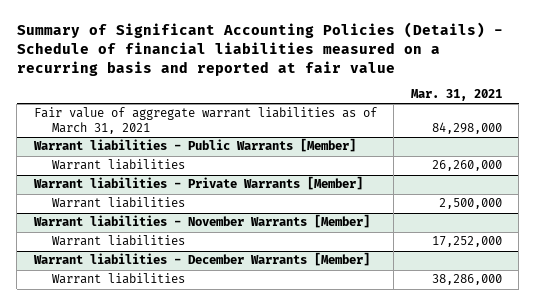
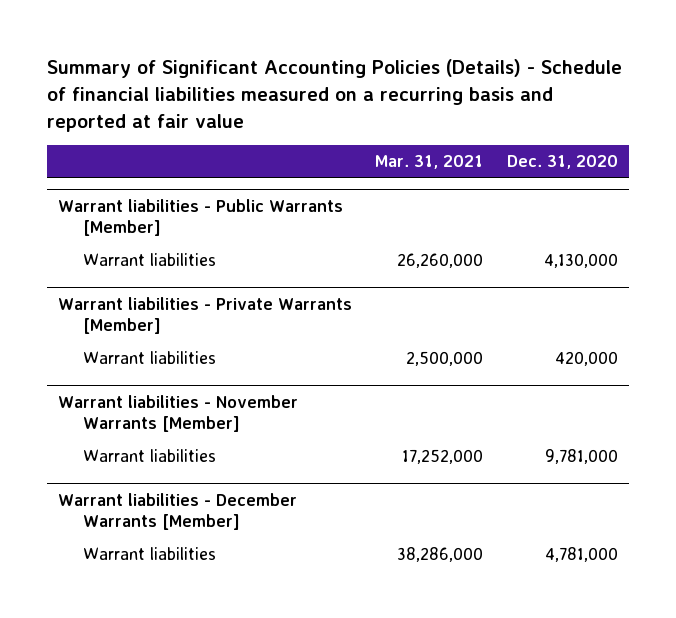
none -> [506,155,618,170] Dec. 31, 2020
[33,107,377,135] Fair value of aggregate warrant liabilities as of March 31, 2021 -> none

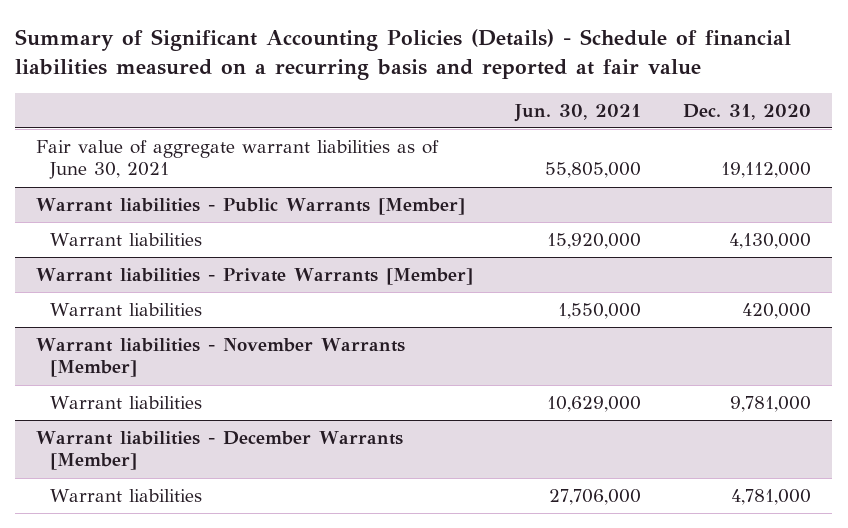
[375,155,484,170] Mar. 31, 2021 -> none
none -> [514,103,642,122] Jun. 30, 2021
none -> [36,140,440,180] Fair value of aggregate warrant liabilities as of June 30, 2021

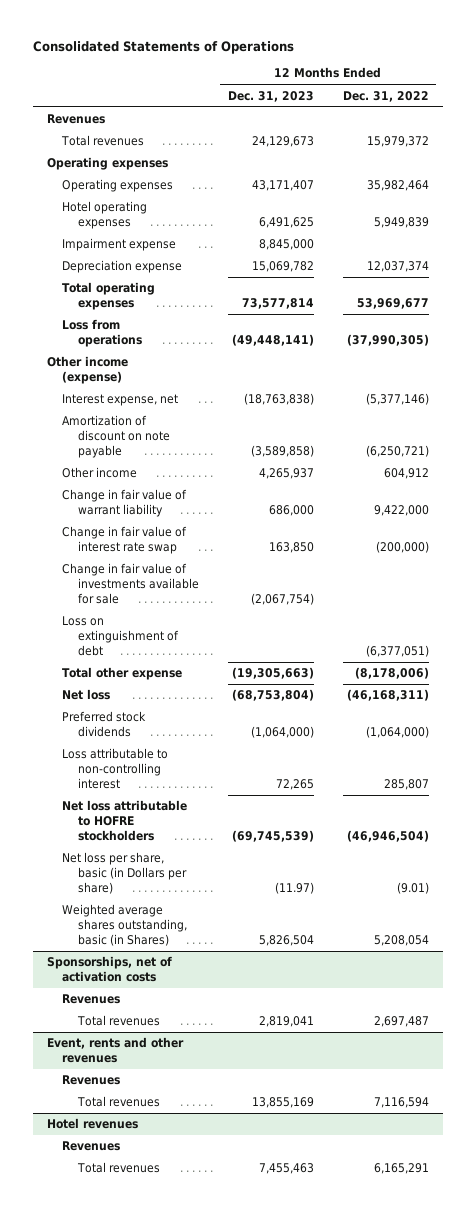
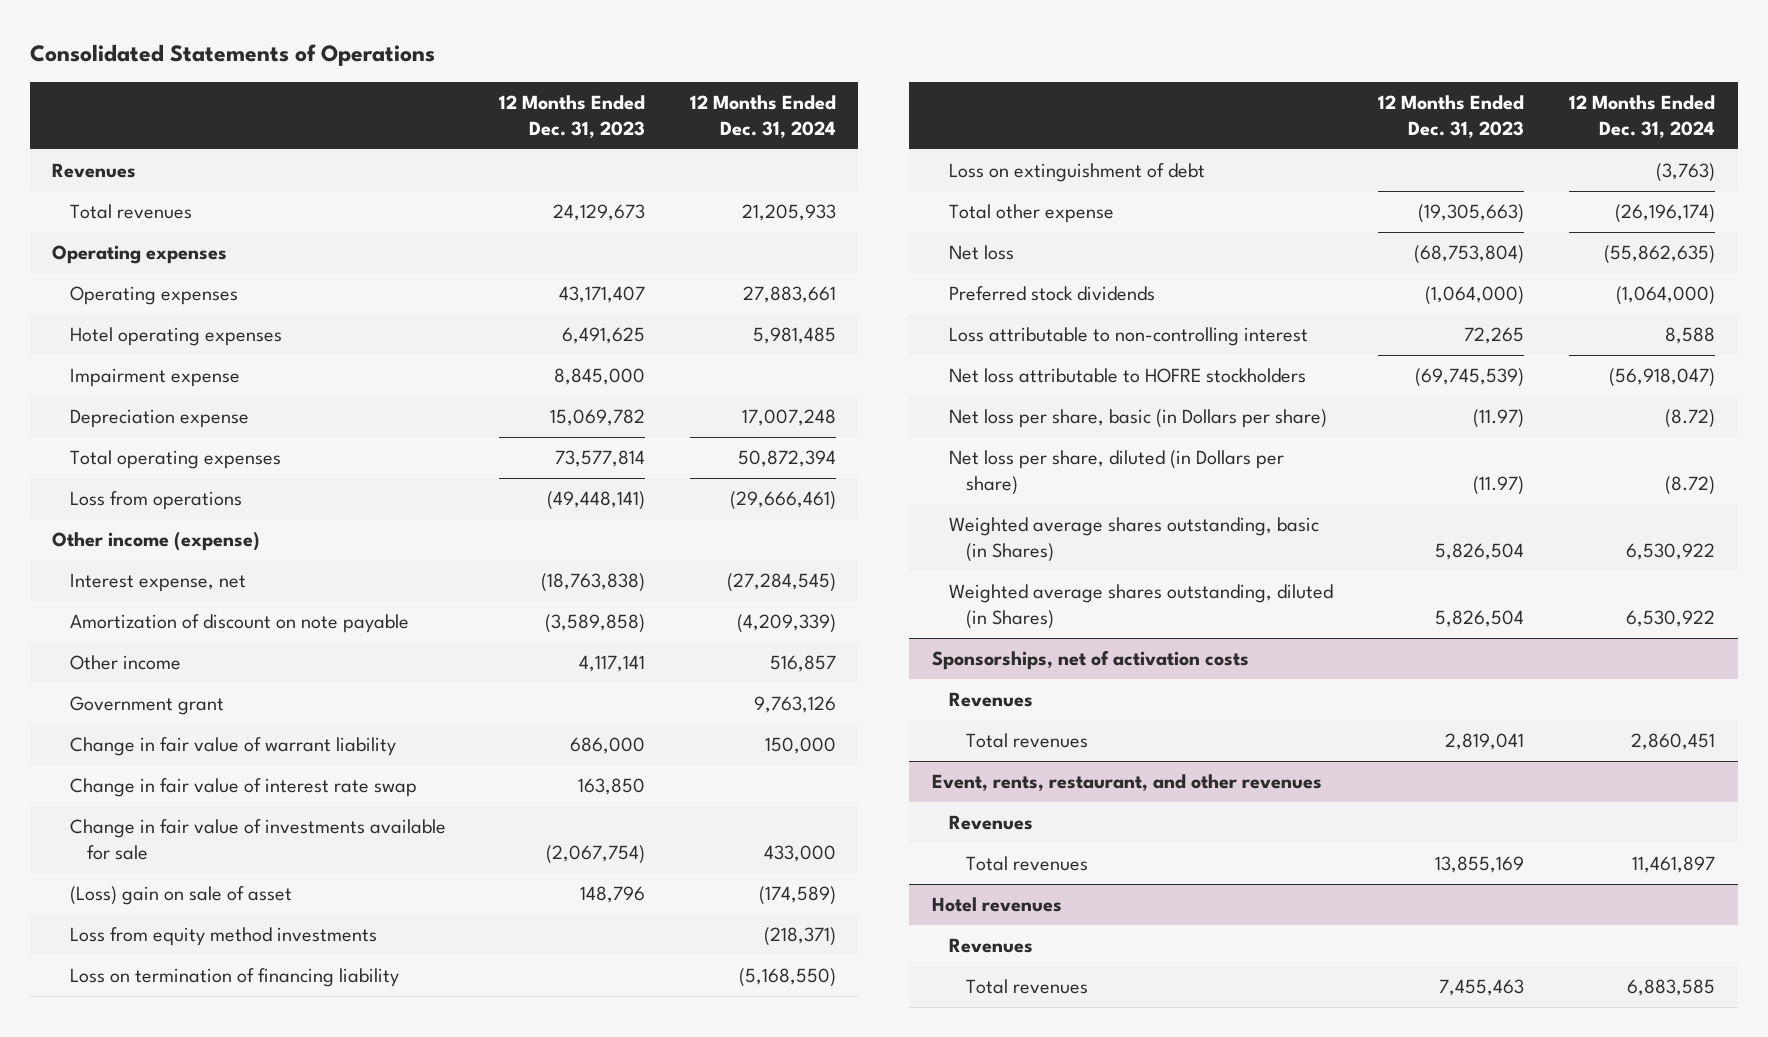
[342,90,429,102] Dec. 31, 2022 -> none
none -> [689,94,836,138] 12 Months Ended Dec. 31, 2024
[258,468,314,480] 4,265,937 -> [578,655,645,673] 4,117,141
none -> [69,696,224,716] Government grant
none -> [69,886,292,906] (Loss) gain on sale of asset
none -> [69,927,377,947] Loss from equity method investments
none -> [69,968,399,988] Loss on termination of financing liability
none -> [948,450,1284,496] Net loss per share, diluted (in Dollars per share)
none -> [948,584,1333,630] Weighted average shares outstanding, diluted (in Shares)
[47,1037,185,1064] Event, rents and other revenues -> [931,774,1322,792] Event, rents, restaurant, and other revenues

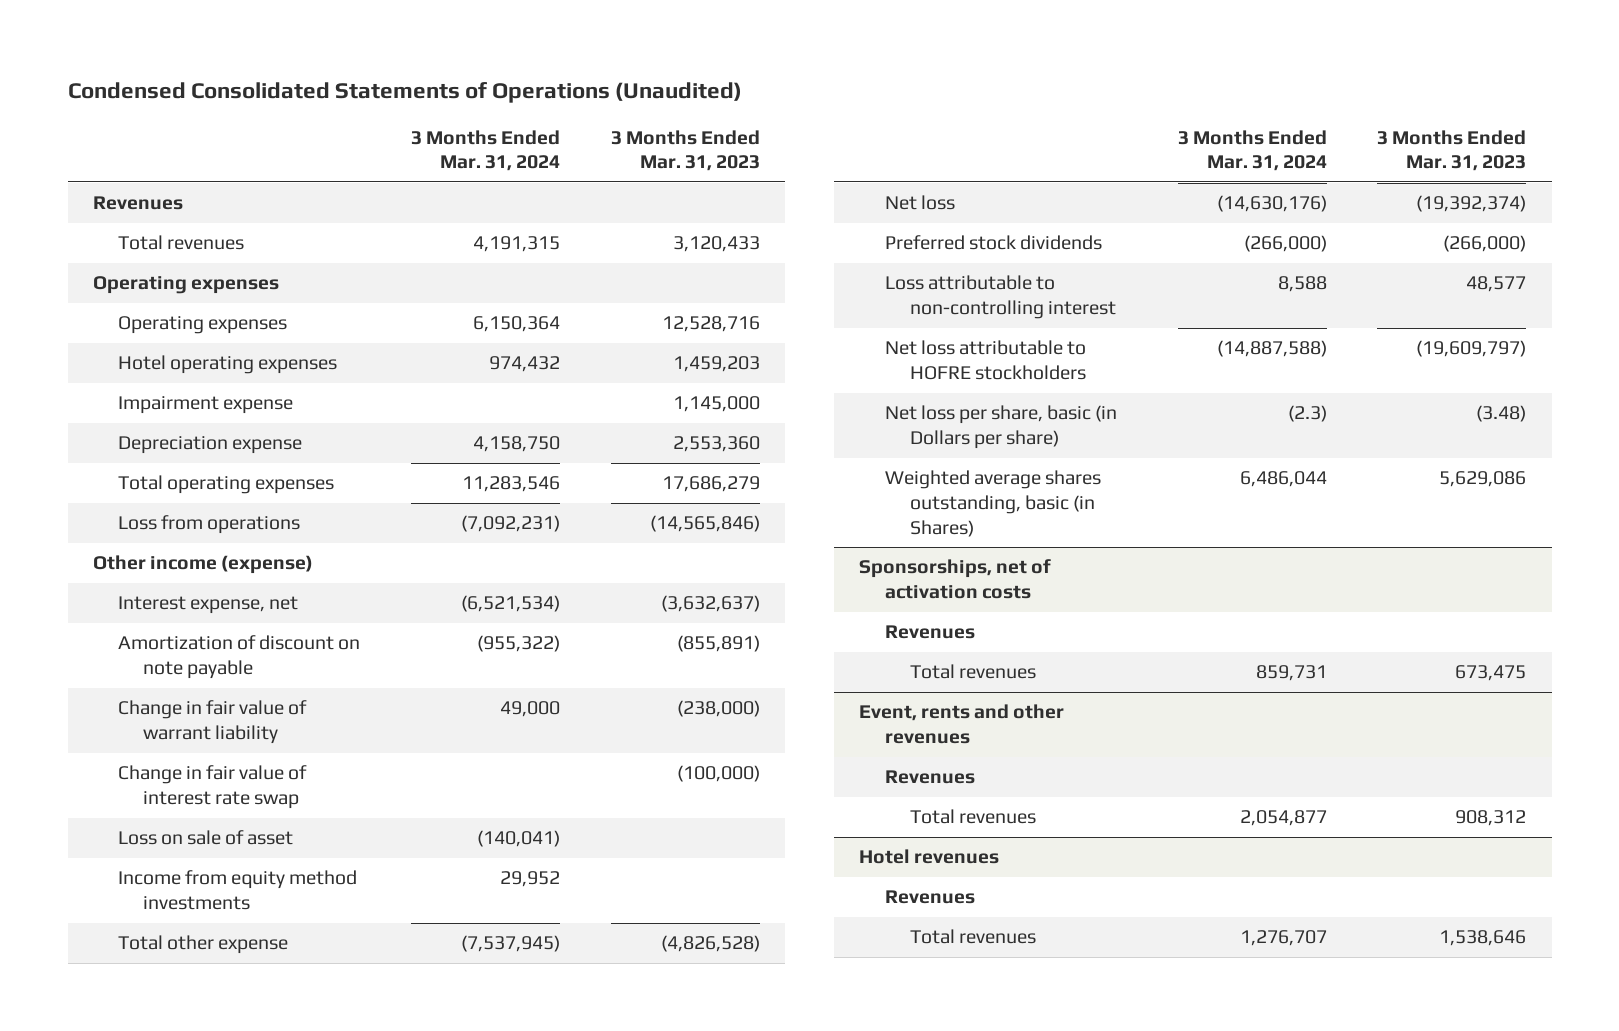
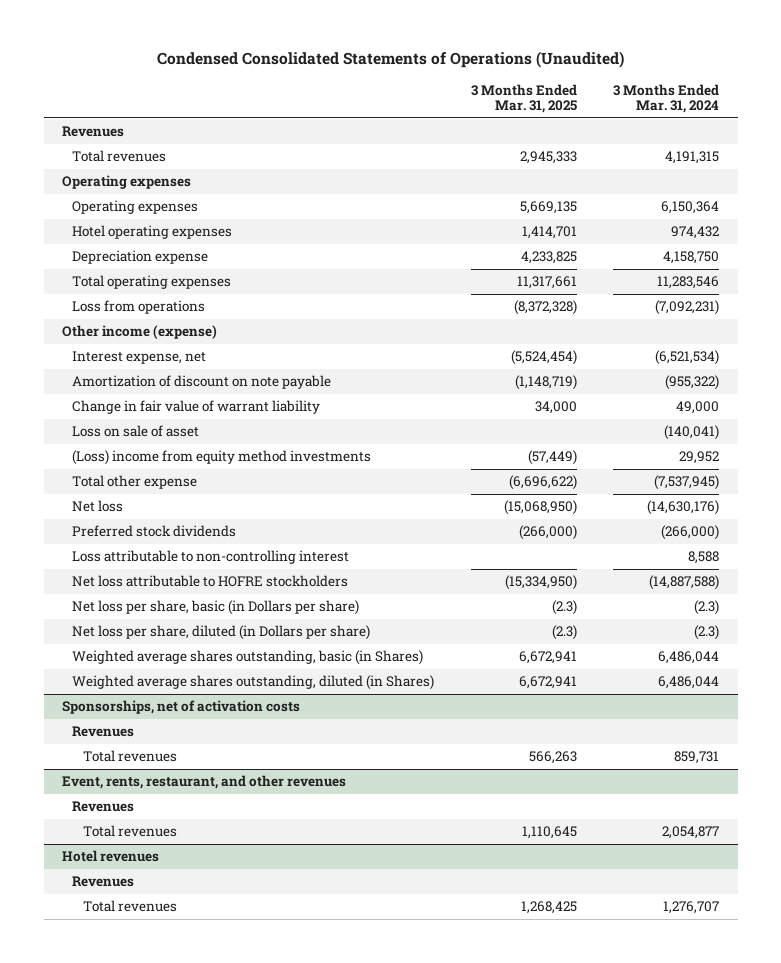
[610,129,760,172] 3 Months Ended Mar. 31, 2023 -> none
none -> [470,83,577,114] 3 Months Ended Mar. 31, 2025
[118,396,294,415] Impairment expense -> none
[118,765,308,810] Change in fair value of interest rate swap -> none
[118,870,358,911] Income from equity method investments -> [72,450,372,466] (Loss) income from equity method investments
none -> [72,625,371,641] Net loss per share, diluted (in Dollars per share)
none -> [72,675,435,691] Weighted average shares outstanding, diluted (in Shares)
[859,704,1065,745] Event, rents and other revenues -> [61,775,346,790] Event, rents, restaurant, and other revenues

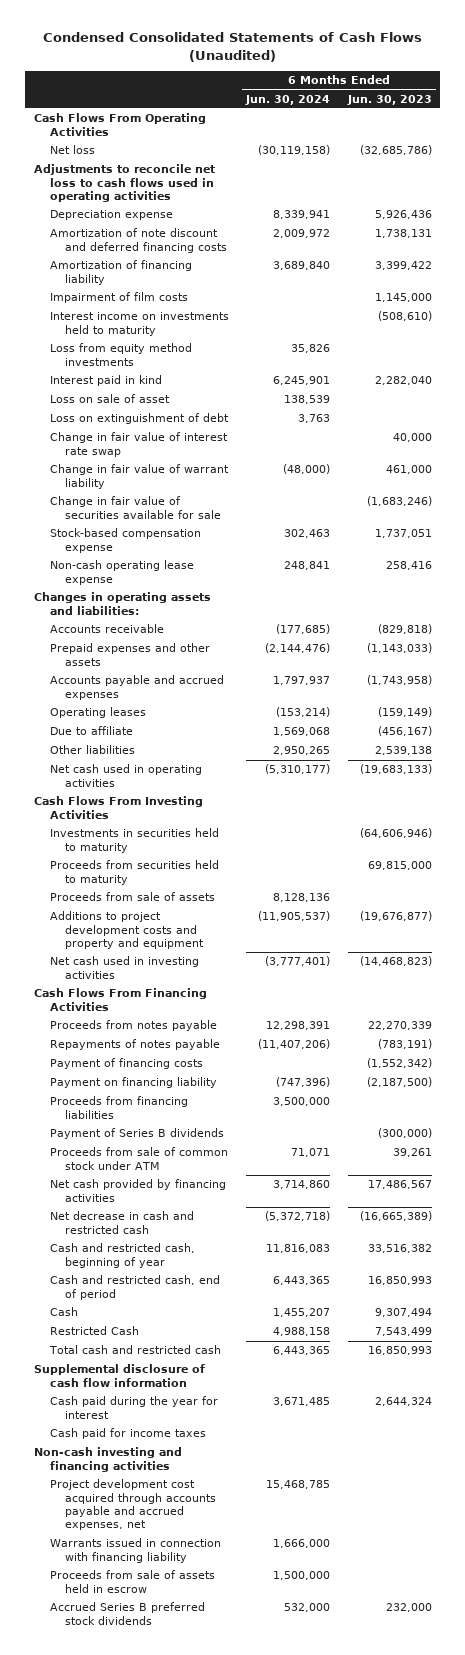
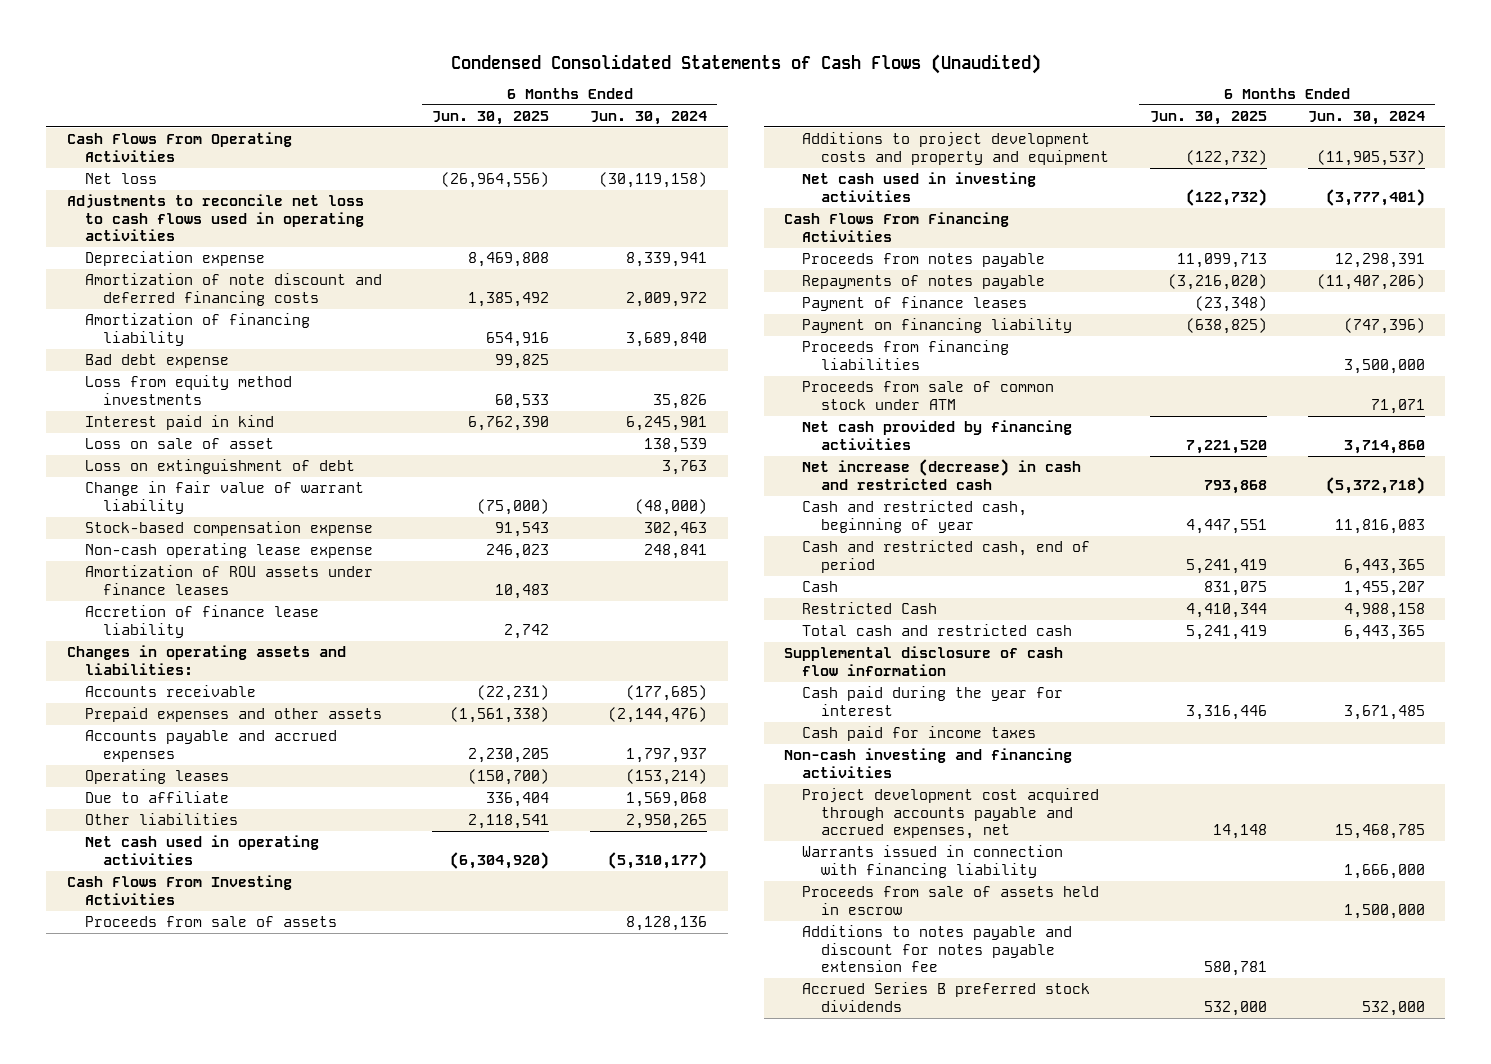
[346,94,432,105] Jun. 30, 2023 -> none
none -> [432,110,550,125] Jun. 30, 2025
[49,292,188,304] Impairment of film costs -> none
[49,312,229,336] Interest income on investments held to maturity -> none
none -> [84,353,229,368] Bad debt expense
[49,432,228,457] Change in fair value of interest rate swap -> none
[49,496,222,519] Change in fair value of securities available for sale -> none
none -> [84,564,373,595] Amortization of ROU assets under finance leases
none -> [84,604,319,638] Accretion of finance lease liability
[49,828,219,853] Investments in securities held to maturity -> none
[49,860,219,885] Proceeds from securities held to maturity -> none
[49,1058,203,1070] Payment of financing costs -> [802,295,1028,311] Payment of finance leases
[49,1128,224,1140] Payment of Series B dividends -> none
[49,1211,194,1234] Net decrease in cash and restricted cash -> [802,458,1082,490] Net increase (decrease) in cash and restricted cash
none -> [802,924,1073,973] Additions to notes payable and discount for notes payable extension fee

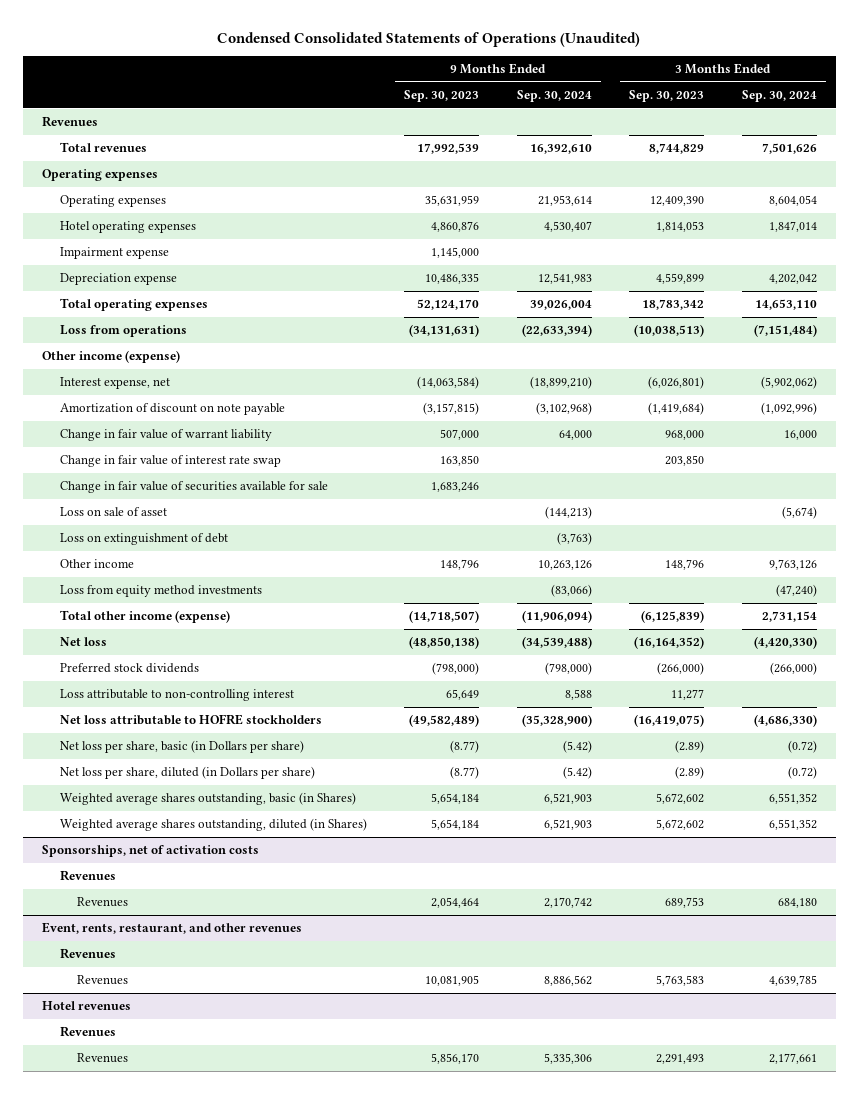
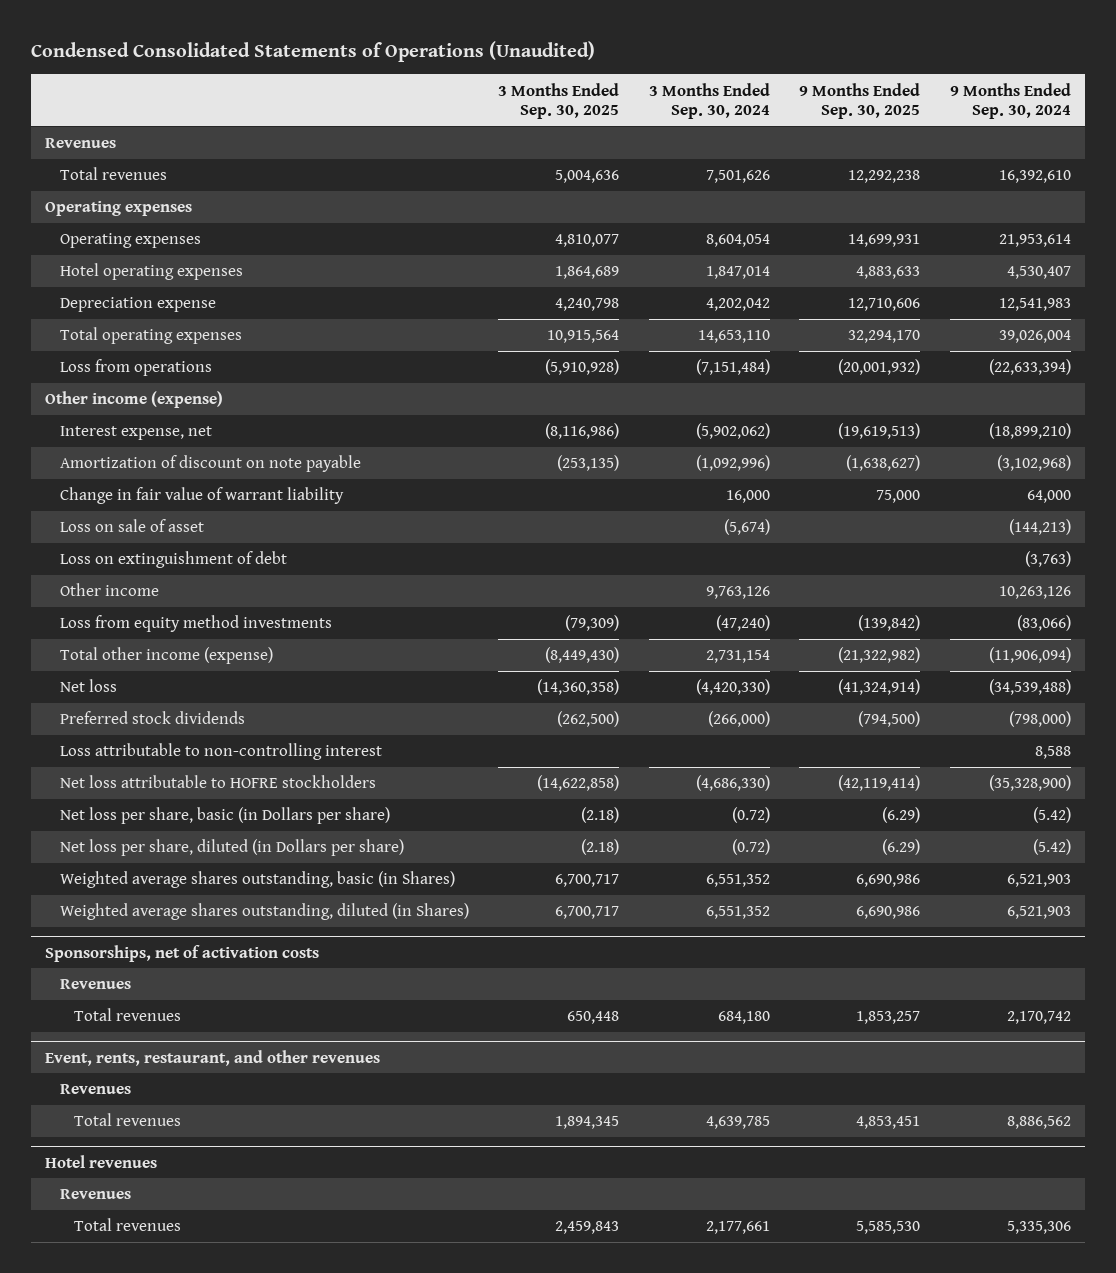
[404,89,480,102] Sep. 30, 2023 -> none
[629,89,705,102] Sep. 30, 2023 -> none
none -> [498,82,620,120] 3 Months Ended Sep. 30, 2025
none -> [799,82,921,120] 9 Months Ended Sep. 30, 2025
[59,247,169,260] Impairment expense -> none
[59,455,281,468] Change in fair value of interest rate swap -> none
[59,481,328,494] Change in fair value of securities available for sale -> none
[77,897,129,908] Revenues -> [74,1008,182,1022] Total revenues
[77,975,129,986] Revenues -> [74,1113,182,1127] Total revenues
[77,1053,129,1064] Revenues -> [74,1218,182,1232] Total revenues

